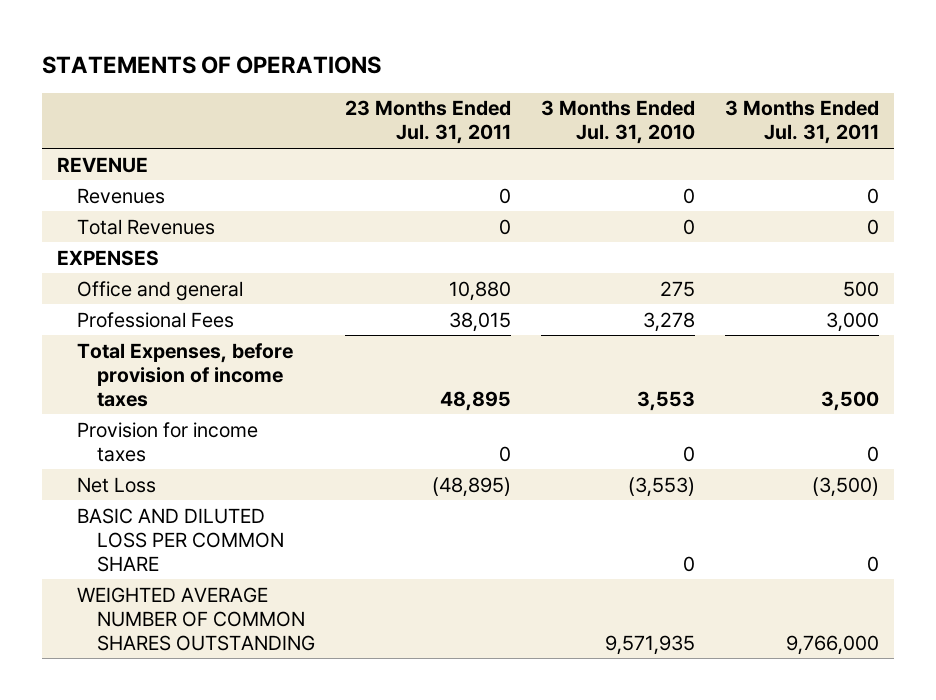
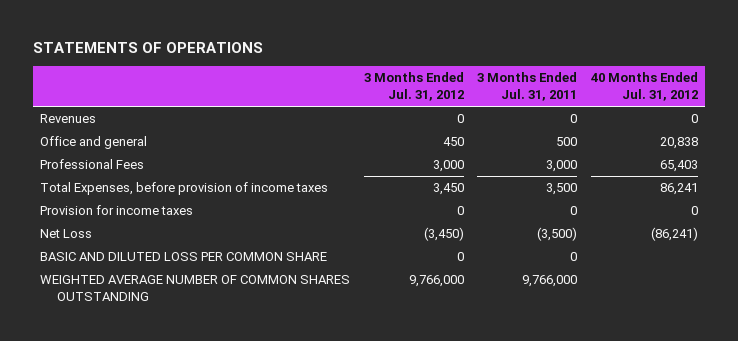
[344,100,511,145] 23 Months Ended Jul. 31, 2011 -> none
[540,100,695,145] 3 Months Ended Jul. 31, 2010 -> none
none -> [363,72,464,101] 3 Months Ended Jul. 31, 2012
none -> [591,72,699,101] 40 Months Ended Jul. 31, 2012
[56,156,148,173] REVENUE -> none
[76,218,215,235] Total Revenues -> none
[56,249,159,266] EXPENSES -> none

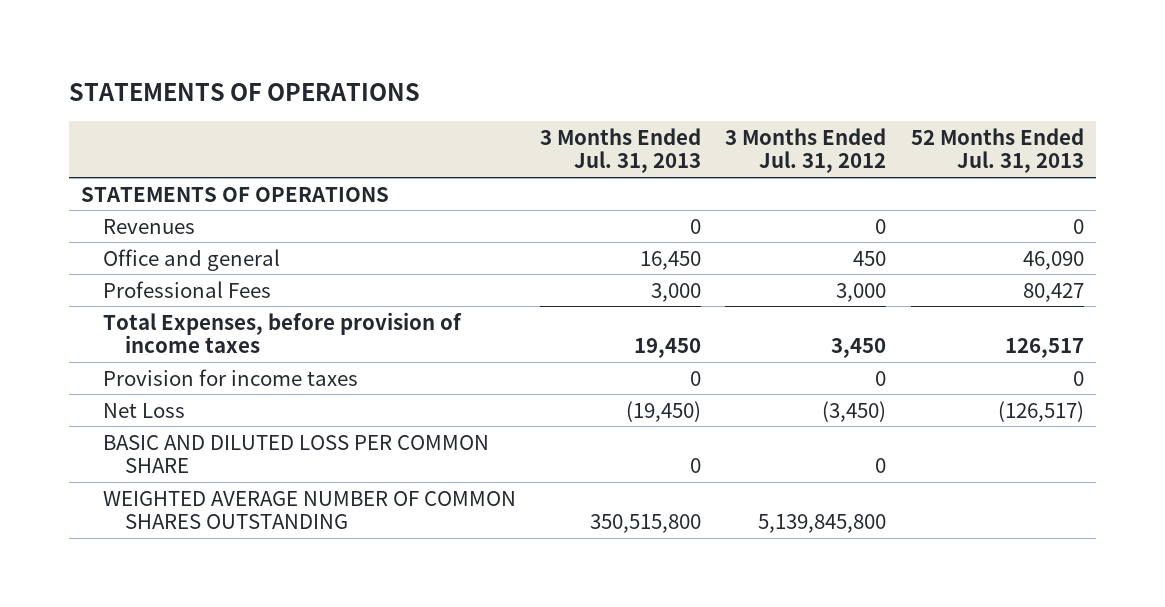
[477,72,578,101] 3 Months Ended Jul. 31, 2011 -> none
[591,72,699,101] 40 Months Ended Jul. 31, 2012 -> none
none -> [540,127,702,174] 3 Months Ended Jul. 31, 2013
none -> [910,127,1084,174] 52 Months Ended Jul. 31, 2013
none -> [81,186,390,202] STATEMENTS OF OPERATIONS
[408,275,464,288] 9,766,000 -> [758,514,887,534] 5,139,845,800

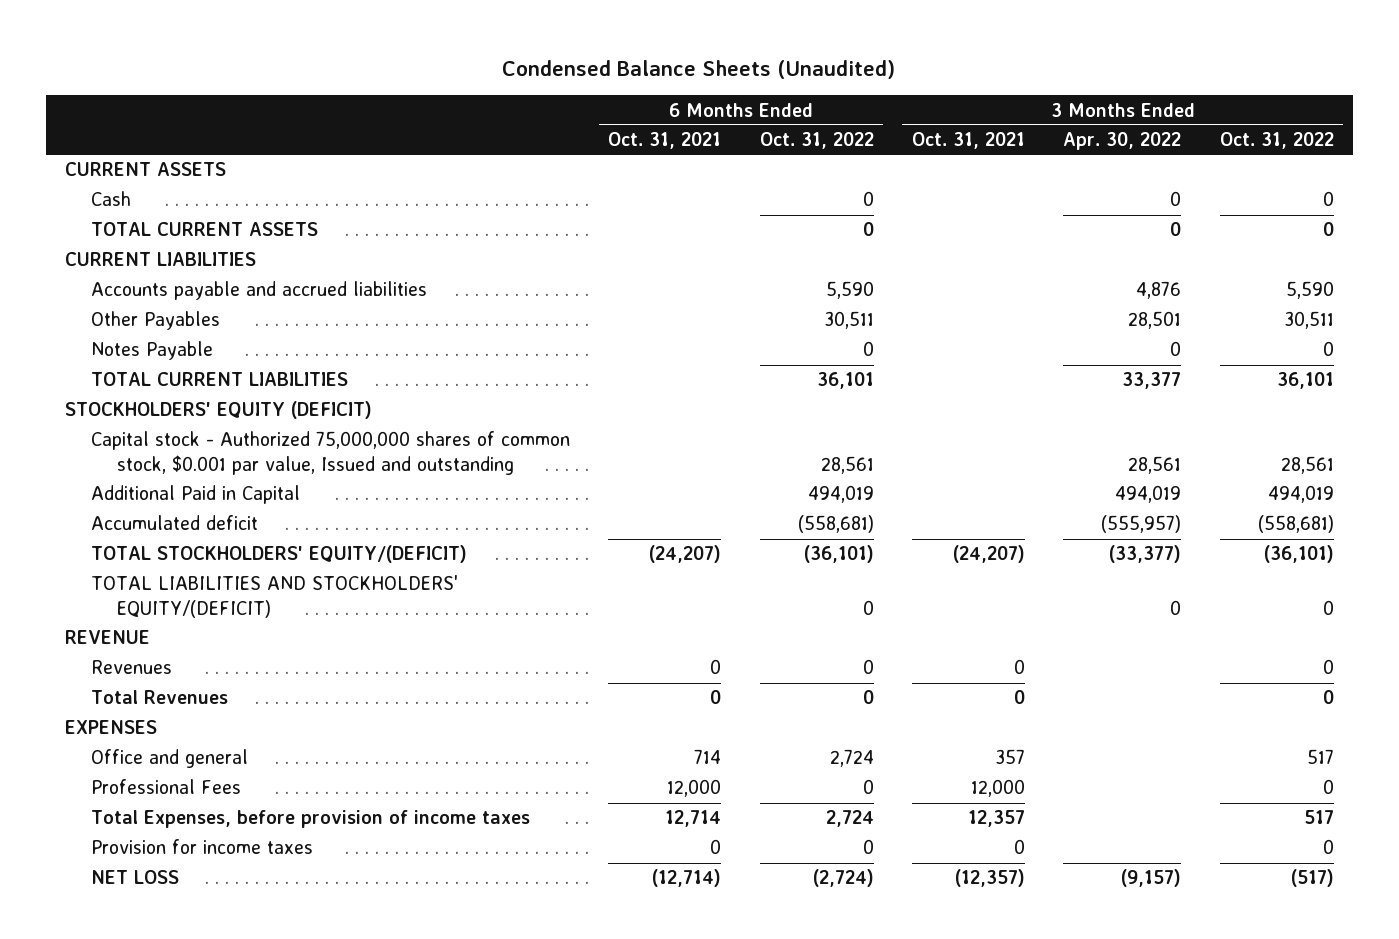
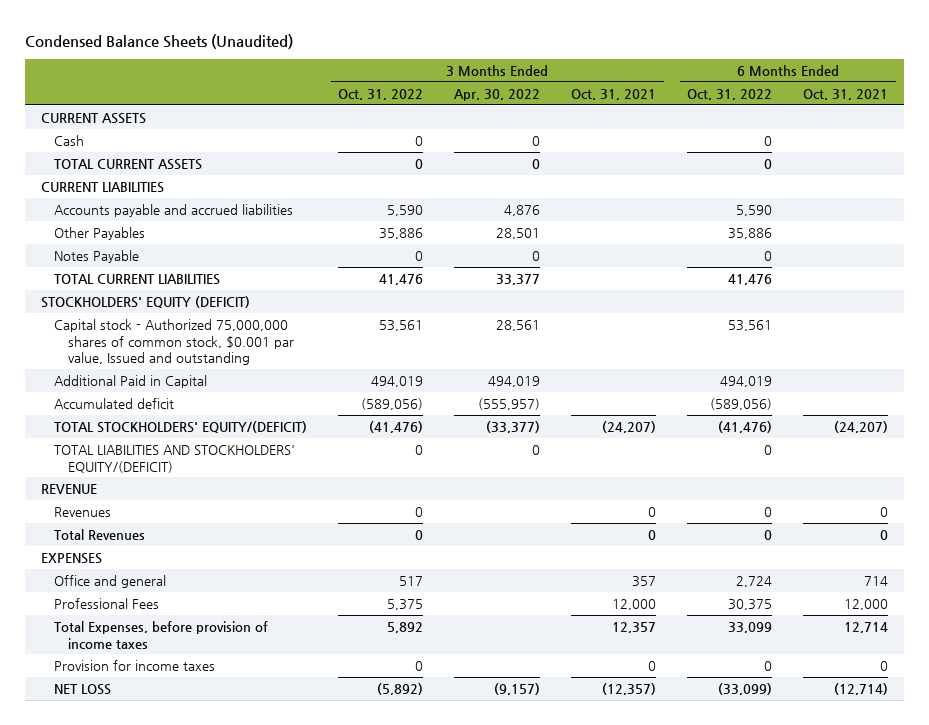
[823,311,874,330] 30,511 -> [728,228,773,240] 35,886
[1283,311,1334,330] 30,511 -> [379,228,424,240] 35,886
[816,372,874,390] 36,101 -> [728,274,773,286] 41,476
[1276,372,1334,390] 36,101 -> [379,274,424,286] 41,476
[820,455,874,474] 28,561 -> [728,320,773,332] 53,561
[1280,455,1334,474] 28,561 -> [379,320,424,332] 53,561
[797,515,874,534] (558,681) -> [710,398,773,411] (589,056)
[1257,515,1334,534] (558,681) -> [361,398,424,411] (589,056)
[803,545,874,564] (36,101) -> [718,421,773,434] (41,476)
[1263,545,1334,564] (36,101) -> [369,421,424,434] (41,476)
[862,779,874,795] 0 -> [728,599,773,611] 30,375
[1322,779,1334,795] 0 -> [387,599,424,611] 5,375
[825,810,874,828] 2,724 -> [728,622,773,634] 33,099
[1303,810,1334,825] 517 -> [387,622,424,634] 5,892
[812,869,874,888] (2,724) -> [718,683,773,696] (33,099)
[1290,869,1334,888] (517) -> [377,683,424,696] (5,892)

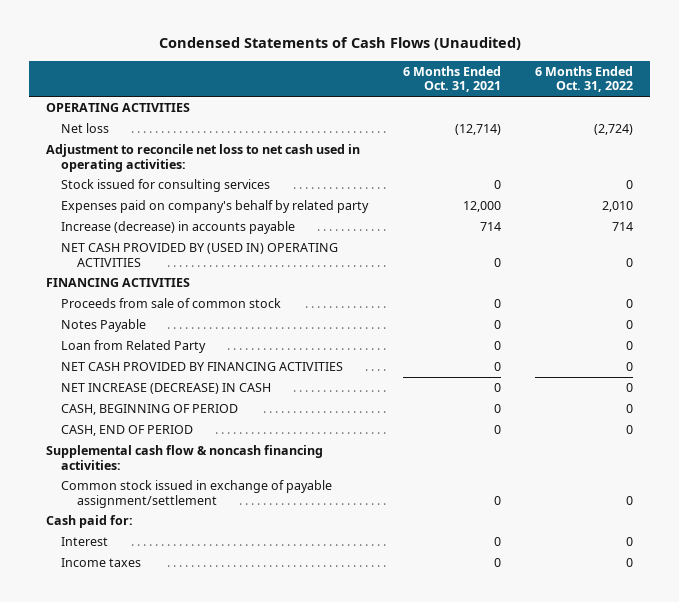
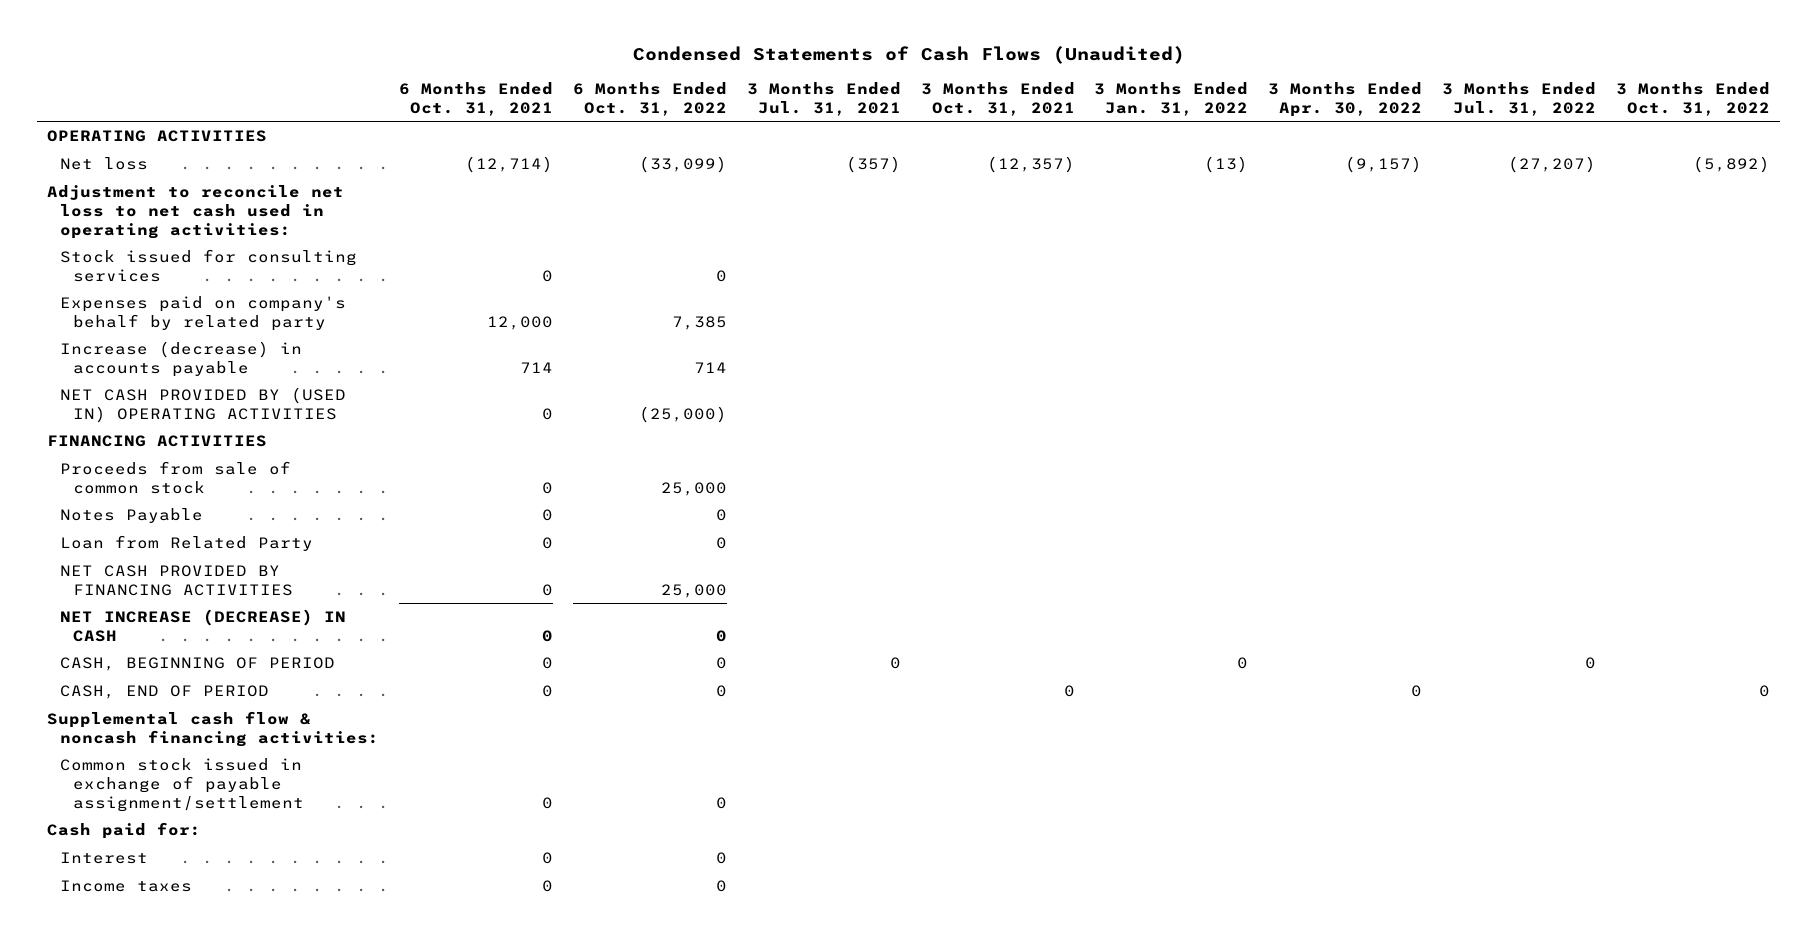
none -> [746,81,901,116] 3 Months Ended Jul. 31, 2021
none -> [920,81,1075,116] 3 Months Ended Oct. 31, 2021
none -> [1094,81,1249,116] 3 Months Ended Jan. 31, 2022
none -> [1268,81,1423,117] 3 Months Ended Apr. 30, 2022
none -> [1442,81,1597,116] 3 Months Ended Jul. 31, 2022
none -> [1616,81,1771,116] 3 Months Ended Oct. 31, 2022
[594,123,634,135] (2,724) -> [638,156,727,174] (33,099)
[602,200,634,212] 2,010 -> [671,315,727,330] 7,385
[626,257,634,267] 0 -> [638,405,727,423] (25,000)
[626,298,634,308] 0 -> [660,481,727,496] 25,000
[626,361,634,371] 0 -> [660,583,727,598] 25,000

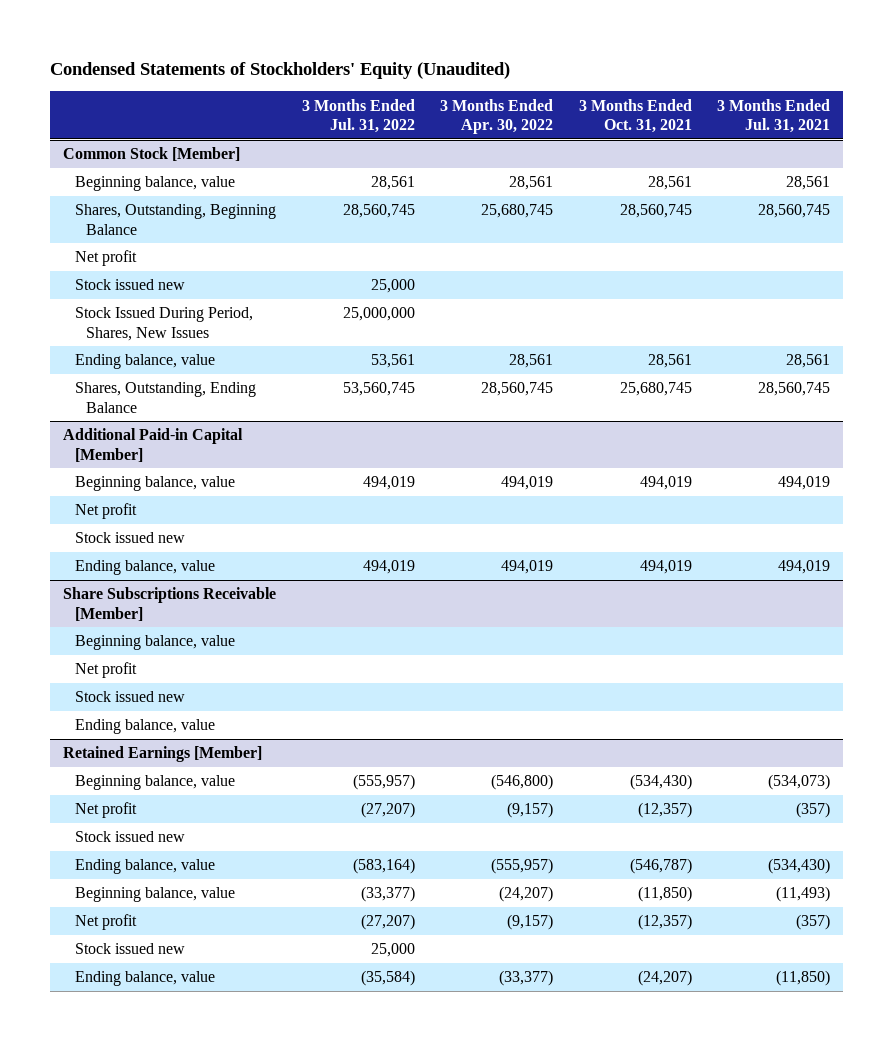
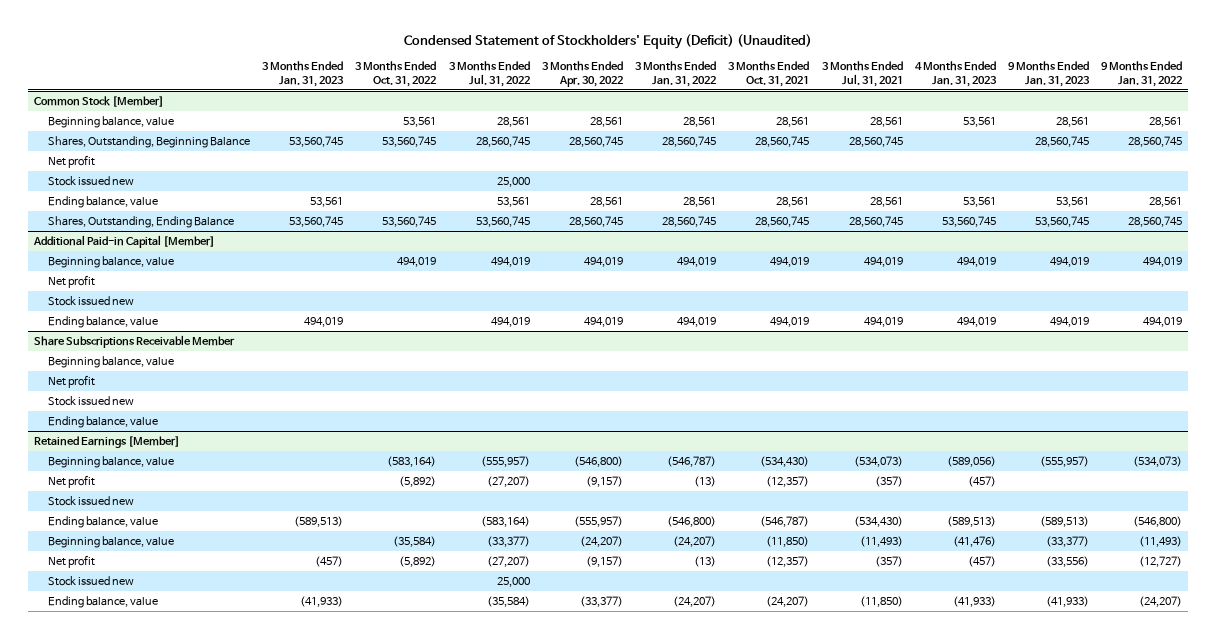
[50,62,511,80] Condensed Statements of Stockholders' Equity (Unaudited) -> [404,34,813,50] Condensed Statement of Stockholders' Equity (Deficit) (Unaudited)
none -> [262,61,345,88] 3 Months Ended Jan. 31, 2023
none -> [355,61,437,88] 3 Months Ended Oct. 31, 2022
none -> [635,61,717,88] 3 Months Ended Jan. 31, 2022
none -> [914,61,997,88] 4 Months Ended Jan. 31, 2023
none -> [1008,61,1091,88] 9 Months Ended Jan. 31, 2023
none -> [1101,61,1183,88] 9 Months Ended Jan. 31, 2022
[481,204,554,219] 25,680,745 -> [568,135,623,147] 28,560,745
[74,307,253,341] Stock Issued During Period, Shares, New Issues -> none
[619,382,692,397] 25,680,745 -> [755,215,810,227] 28,560,745
[63,587,277,621] Share Subscriptions Receivable [Member] -> [33,334,235,348] Share Subscriptions Receivable Member

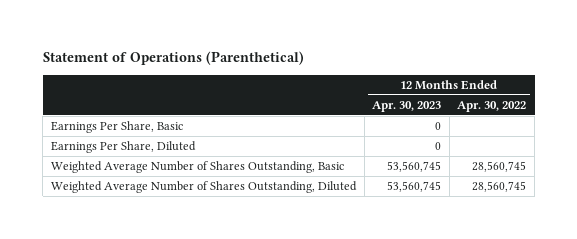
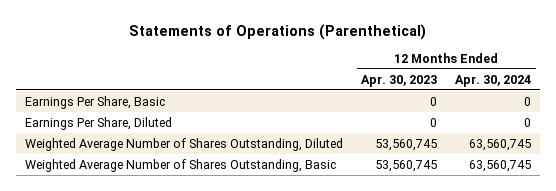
[42,51,304,66] Statement of Operations (Parenthetical) -> [129,23,427,40] Statements of Operations (Parenthetical)
[457,101,527,113] Apr. 30, 2022 -> none
none -> [455,74,532,87] Apr. 30, 2024
[50,161,344,174] Weighted Average Number of Shares Outstanding, Basic -> [24,158,336,172] Weighted Average Number of Shares Outstanding, Basic

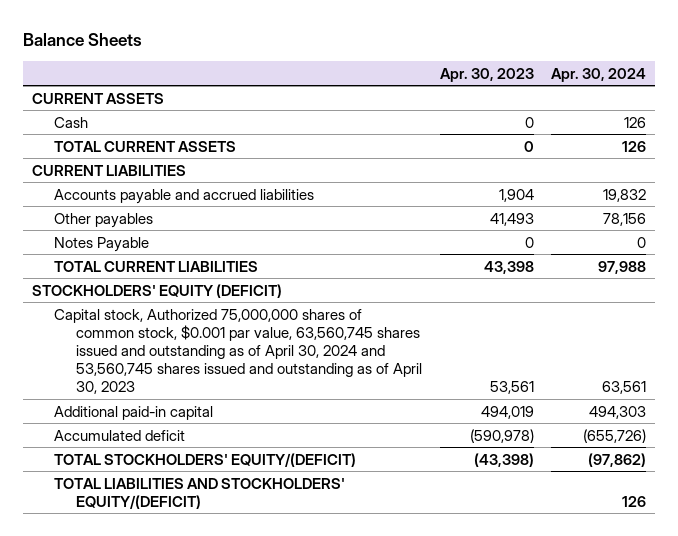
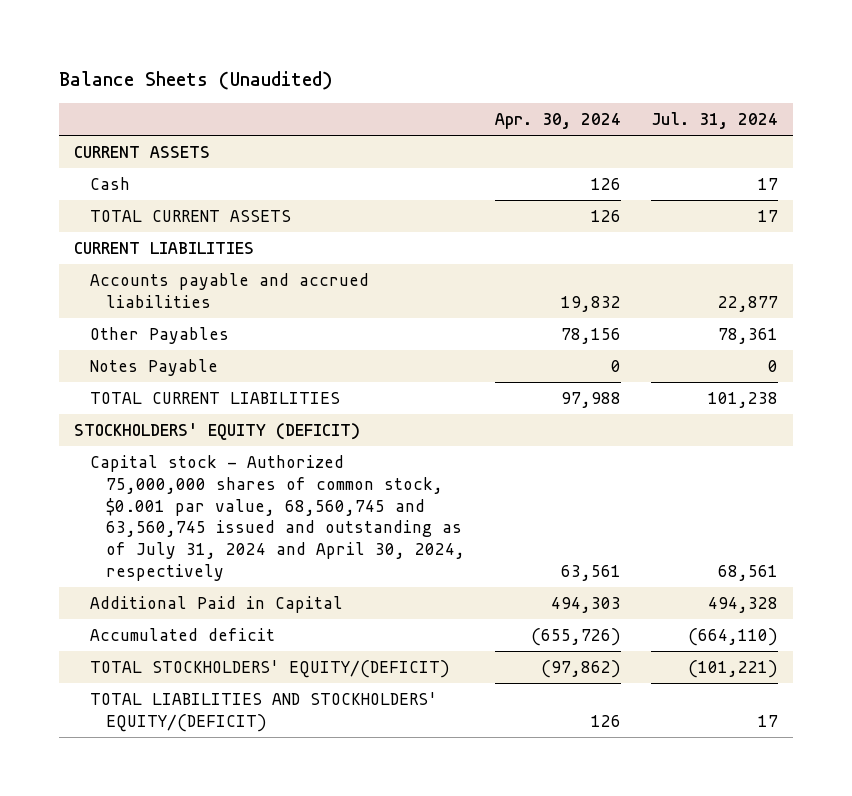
[22,33,142,47] Balance Sheets -> [59,70,334,90] Balance Sheets (Unaudited)
[439,67,534,82] Apr. 30, 2023 -> none
none -> [650,111,778,129] Jul. 31, 2024
[54,212,154,228] Other payables -> [90,326,230,344] Other Payables
[54,308,423,394] Capital stock, Authorized 75,000,000 shares of common stock, $0.001 par value, 63,560,745 shares issued and outstanding as of April 30, 2024 and 53,560,745 shares issued and outstanding as of April 30, 2023 -> [90,454,465,582] Capital stock - Authorized 75,000,000 shares of common stock, $0.001 par value, 68,560,745 and 63,560,745 issued and outstanding as of July 31, 2024 and April 30, 2024, respectively
[54,405,214,420] Additional paid-in capital -> [90,595,344,613] Additional Paid in Capital

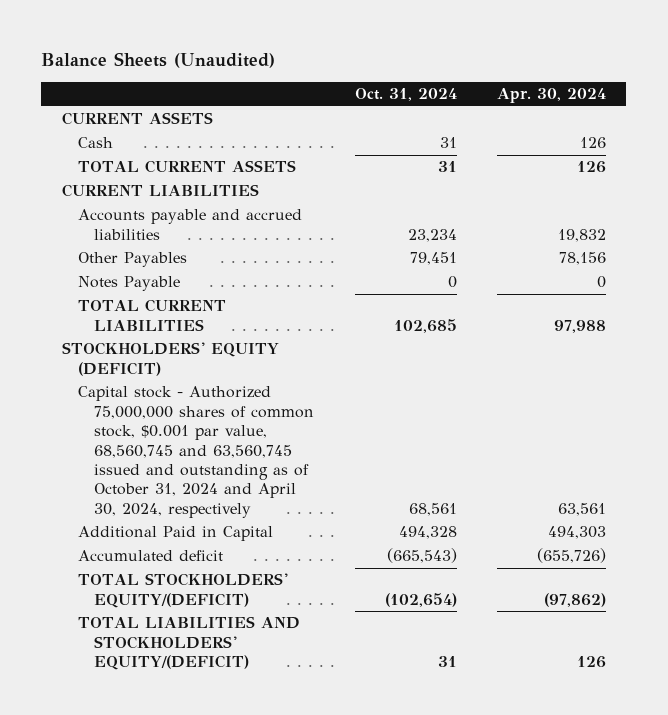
[650,111,778,129] Jul. 31, 2024 -> none
none -> [354,88,457,102] Oct. 31, 2024
[90,454,465,582] Capital stock - Authorized 75,000,000 shares of common stock, $0.001 par value, 68,560,745 and 63,560,745 issued and outstanding as of July 31, 2024 and April 30, 2024, respectively -> [77,386,315,518] Capital stock - Authorized 75,000,000 shares of common stock, $0.001 par value, 68,560,745 and 63,560,745 issued and outstanding as of October 31, 2024 and April 30, 2024, respectively

